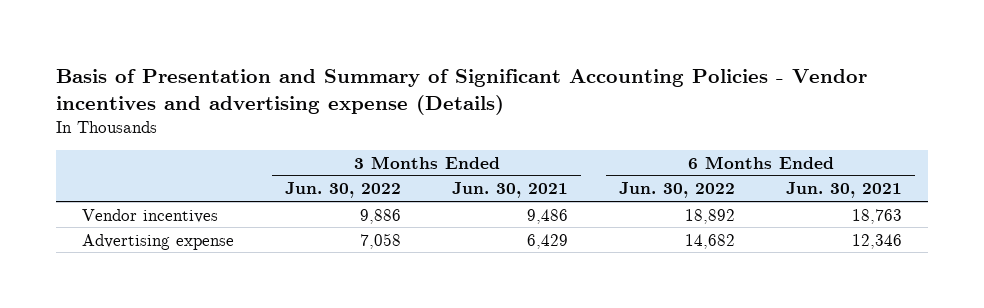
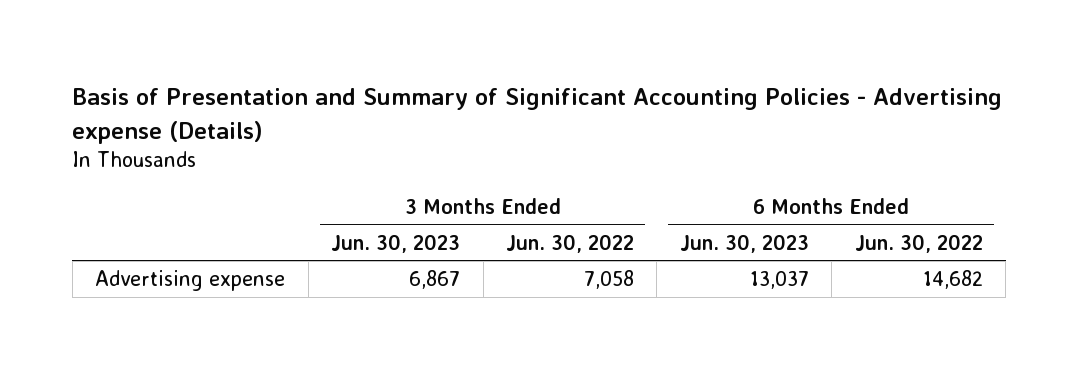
[56,69,868,115] Basis of Presentation and Summary of Significant Accounting Policies - Vendor incentives and advertising expense (Details) -> [72,88,1003,144] Basis of Presentation and Summary of Significant Accounting Policies - Advertising expense (Details)
[452,182,569,199] Jun. 30, 2021 -> none
[786,182,903,199] Jun. 30, 2021 -> none
none -> [331,233,461,253] Jun. 30, 2023
none -> [679,233,809,253] Jun. 30, 2023
[81,208,218,223] Vendor incentives -> none

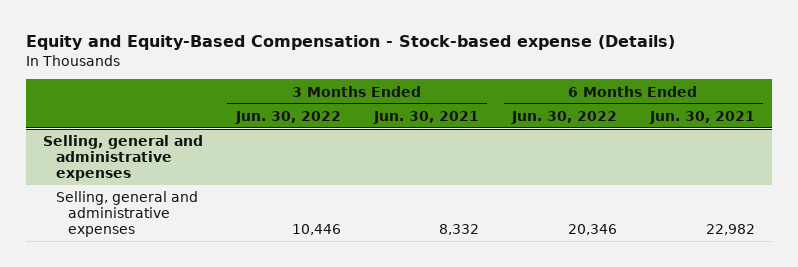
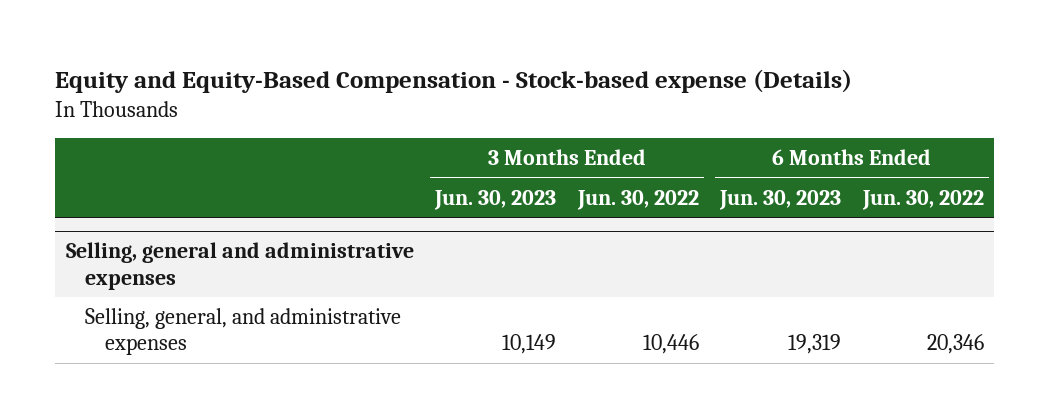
[372,110,479,124] Jun. 30, 2021 -> none
[649,110,756,124] Jun. 30, 2021 -> none
none -> [434,189,557,210] Jun. 30, 2023
none -> [719,189,842,210] Jun. 30, 2023
[55,191,198,237] Selling, general and administrative expenses -> [85,307,402,356] Selling, general, and administrative expenses

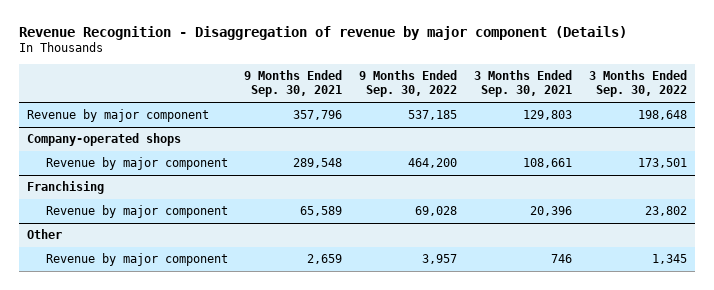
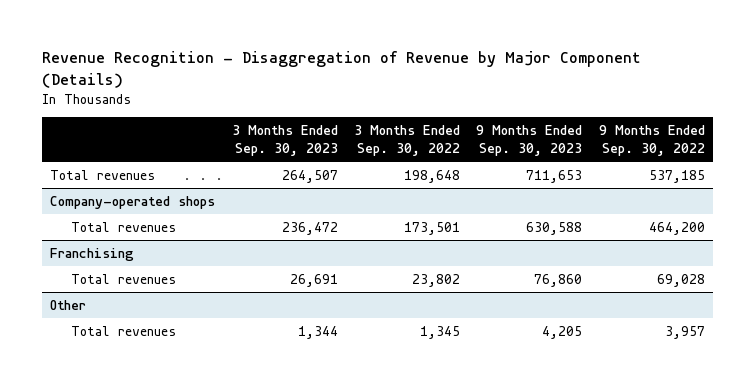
[18,25,627,40] Revenue Recognition - Disaggregation of revenue by major component (Details) -> [41,51,641,88] Revenue Recognition - Disaggregation of Revenue by Major Component (Details)
[244,69,343,98] 9 Months Ended Sep. 30, 2021 -> none
[473,69,572,98] 3 Months Ended Sep. 30, 2021 -> none
none -> [231,125,338,156] 3 Months Ended Sep. 30, 2023
none -> [476,125,583,156] 9 Months Ended Sep. 30, 2023
[27,109,210,123] Revenue by major component -> [50,169,156,180] Total revenues
[45,157,228,171] Revenue by major component -> [70,221,176,232] Total revenues
[45,205,228,219] Revenue by major component -> [70,273,176,284] Total revenues
[45,253,228,267] Revenue by major component -> [70,325,176,336] Total revenues

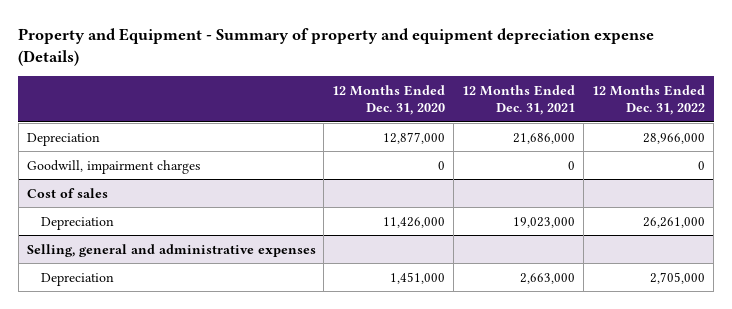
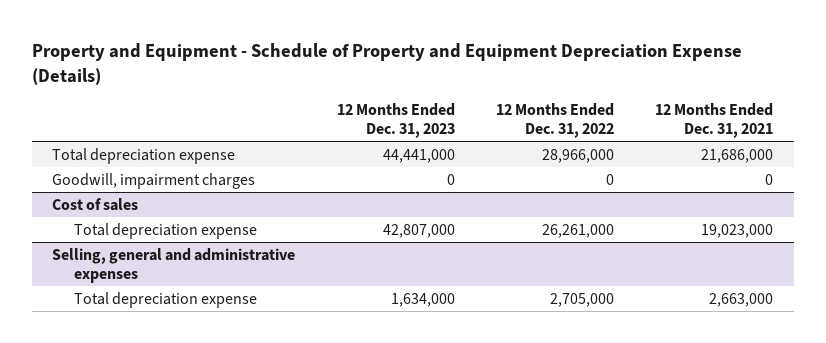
[18,28,655,67] Property and Equipment - Summary of property and equipment depreciation expense (Details) -> [31,42,742,85] Property and Equipment - Schedule of Property and Equipment Depreciation Expense (Details)
[332,84,446,116] 12 Months Ended Dec. 31, 2020 -> none
none -> [336,103,455,139] 12 Months Ended Dec. 31, 2023
[26,132,100,146] Depreciation -> [52,147,236,164] Total depreciation expense
[40,216,114,230] Depreciation -> [74,222,258,239] Total depreciation expense
[40,272,114,286] Depreciation -> [74,291,258,308] Total depreciation expense

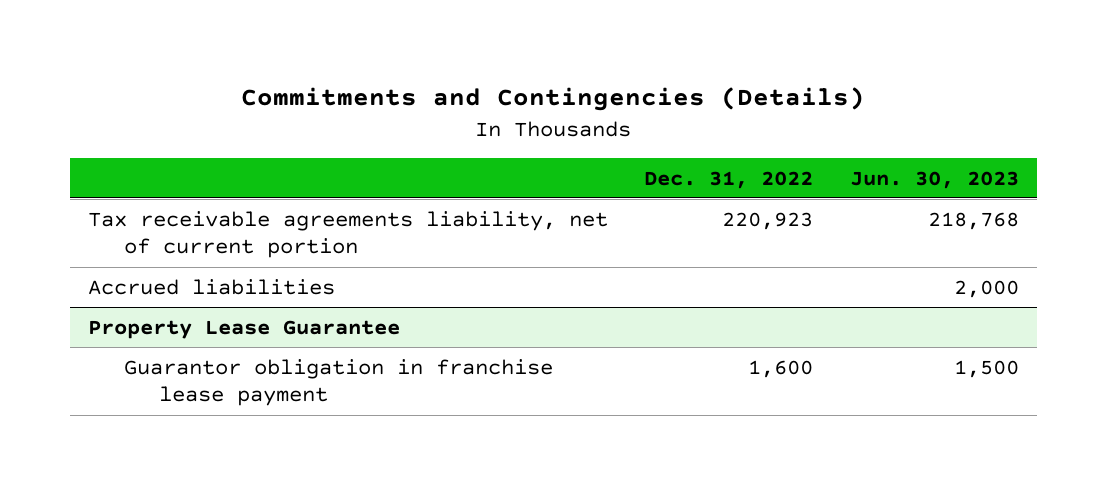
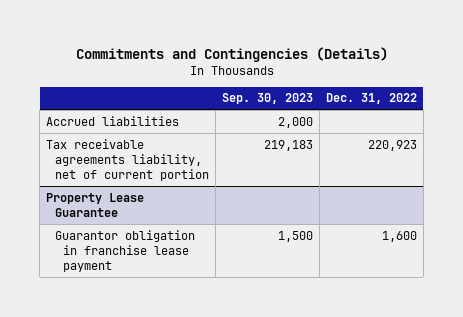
[849,170,1019,189] Jun. 30, 2023 -> none
none -> [221,93,313,105] Sep. 30, 2023
[88,210,609,259] Tax receivable agreements liability, net of current portion -> [46,138,209,182] Tax receivable agreements liability, net of current portion

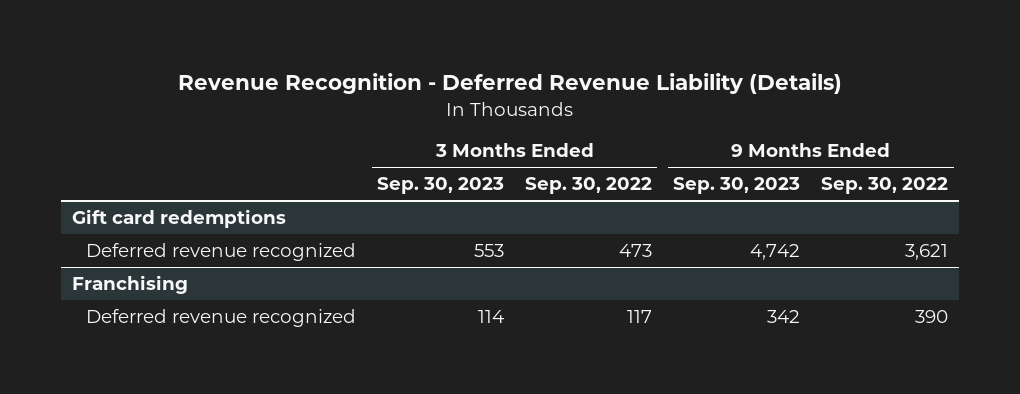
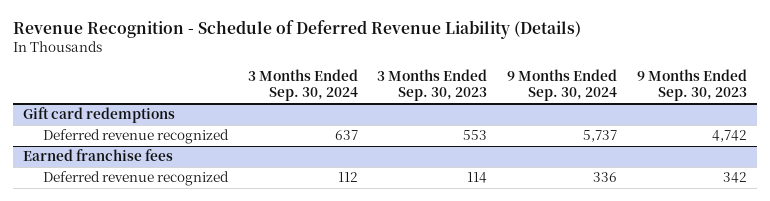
[178,73,843,95] Revenue Recognition - Deferred Revenue Liability (Details) -> [12,19,581,39] Revenue Recognition - Schedule of Deferred Revenue Liability (Details)
[525,177,653,195] Sep. 30, 2022 -> none
[821,177,949,195] Sep. 30, 2022 -> none
none -> [247,68,358,102] 3 Months Ended Sep. 30, 2024
none -> [507,68,618,102] 9 Months Ended Sep. 30, 2024
[71,275,188,295] Franchising -> [22,149,173,162] Earned franchise fees

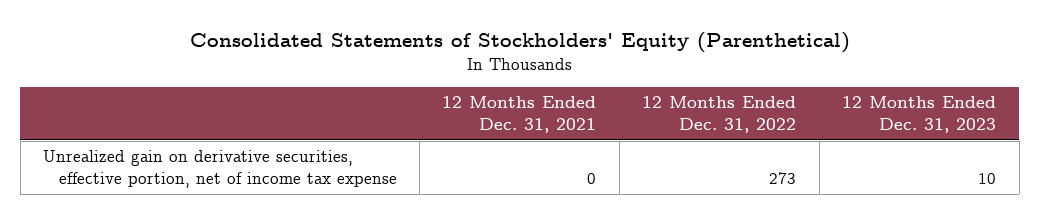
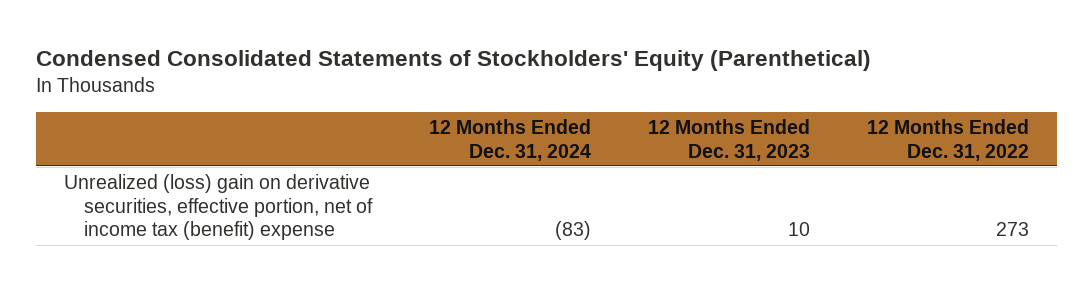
[189,31,850,53] Consolidated Statements of Stockholders' Equity (Parenthetical) -> [35,49,871,71] Condensed Consolidated Statements of Stockholders' Equity (Parenthetical)
[442,96,597,133] 12 Months Ended Dec. 31, 2021 -> none
none -> [428,118,591,161] 12 Months Ended Dec. 31, 2024
[43,150,397,189] Unrealized gain on derivative securities, effective portion, net of income tax expense -> [63,173,373,241] Unrealized (loss) gain on derivative securities, effective portion, net of income tax (benefit) expense

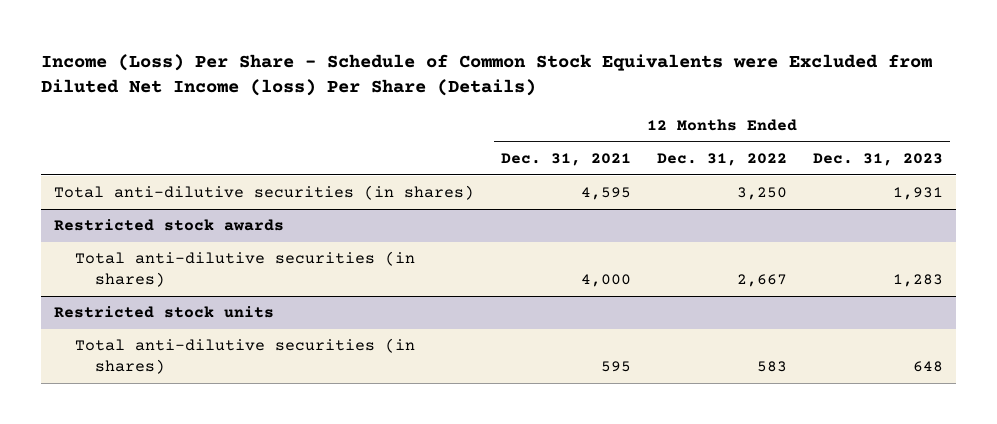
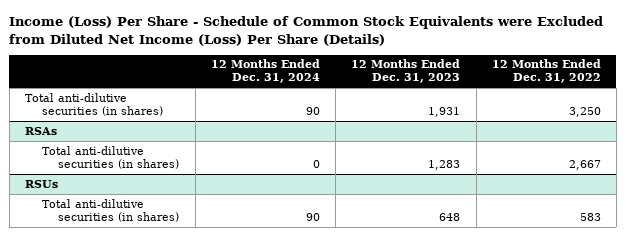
[41,53,933,97] Income (Loss) Per Share - Schedule of Common Stock Equivalents were Excluded from Diluted Net Income (loss) Per Share (Details) -> [9,16,604,46] Income (Loss) Per Share - Schedule of Common Stock Equivalents were Excluded from Diluted Net Income (Loss) Per Share (Details)
[500,152,631,166] Dec. 31, 2021 -> none
none -> [210,59,320,84] 12 Months Ended Dec. 31, 2024
[54,219,285,232] Restricted stock awards -> [24,126,57,135] RSAs
[54,306,275,319] Restricted stock units -> [24,179,58,188] RSUs

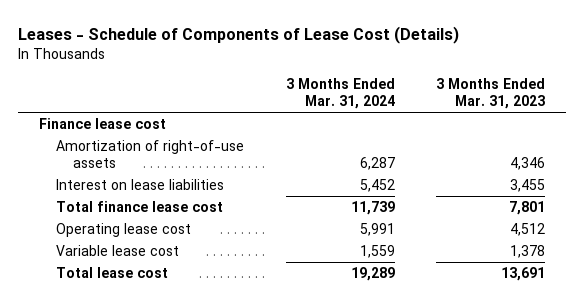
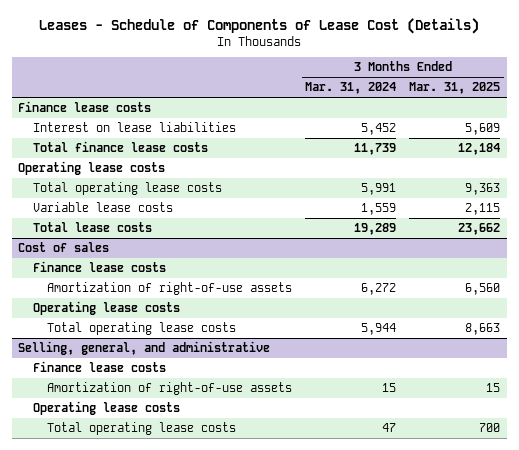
[436,78,546,110] 3 Months Ended Mar. 31, 2023 -> none
none -> [409,82,501,95] Mar. 31, 2025
[55,140,244,169] Amortization of right-of-use assets -> none
[39,118,167,130] Finance lease cost -> [18,101,152,113] Finance lease costs
[55,201,223,213] Total finance lease cost -> [32,141,208,153] Total finance lease costs
none -> [18,161,166,176] Operating lease costs
[55,223,191,238] Operating lease cost -> [32,182,222,196] Total operating lease costs
[55,245,179,257] Variable lease cost -> [32,202,173,213] Variable lease costs
[55,267,168,279] Total lease cost -> [32,222,152,233] Total lease costs
none -> [18,242,110,253] Cost of sales
none -> [32,261,166,273] Finance lease costs
none -> [46,282,292,296] Amortization of right-of-use assets
none -> [32,301,180,316] Operating lease costs
none -> [46,322,236,336] Total operating lease costs
none -> [18,341,271,356] Selling, general, and administrative
none -> [32,361,166,373] Finance lease costs
none -> [46,382,292,396] Amortization of right-of-use assets
none -> [32,401,180,416] Operating lease costs
none -> [46,422,236,436] Total operating lease costs

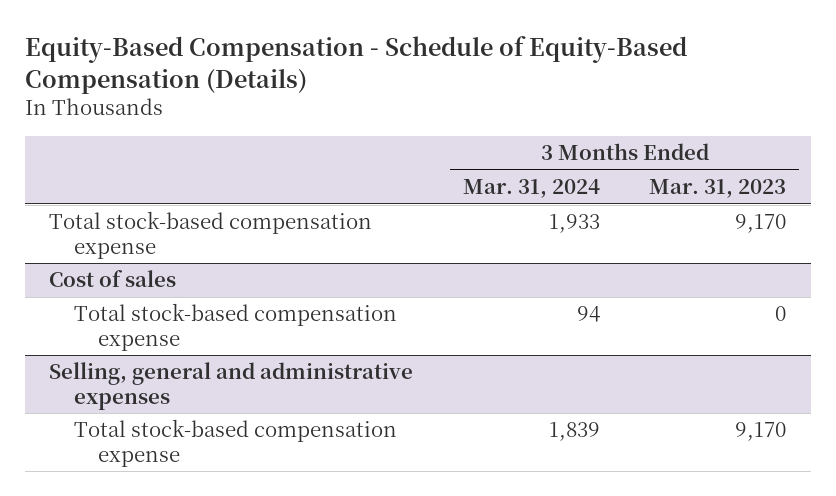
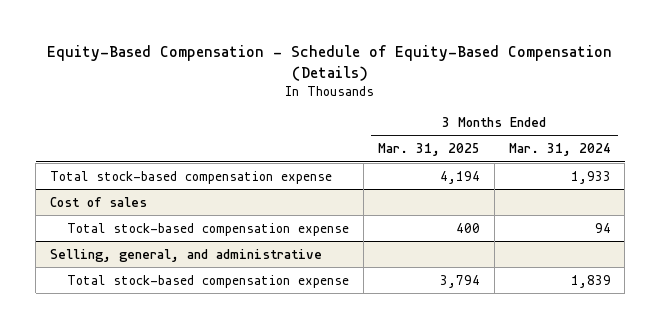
[649,179,787,199] Mar. 31, 2023 -> none
none -> [378,143,481,157] Mar. 31, 2025
[49,362,414,410] Selling, general and administrative expenses -> [50,248,323,262] Selling, general, and administrative

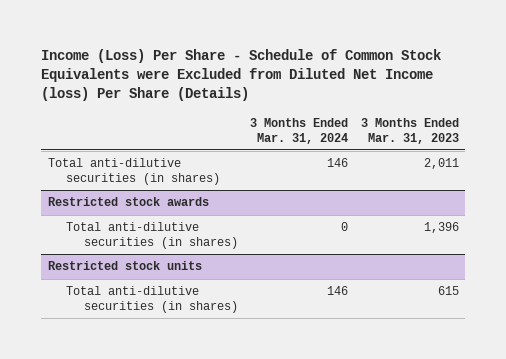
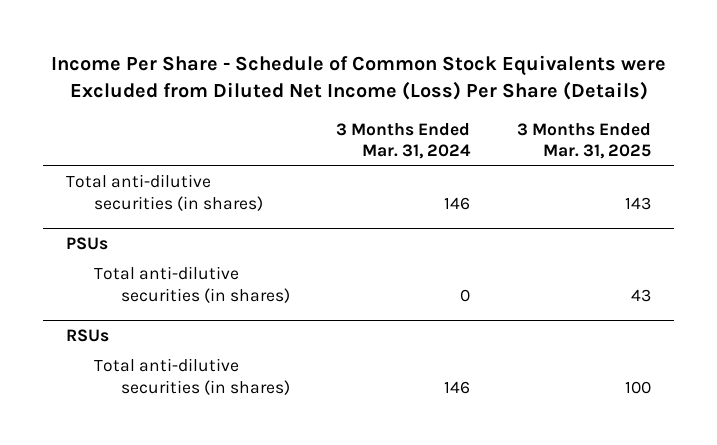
[41,49,442,102] Income (Loss) Per Share - Schedule of Common Stock Equivalents were Excluded from Diluted Net Income (loss) Per Share (Details) -> [50,55,666,101] Income Per Share - Schedule of Common Stock Equivalents were Excluded from Diluted Net Income (Loss) Per Share (Details)
[360,117,459,144] 3 Months Ended Mar. 31, 2023 -> none
none -> [516,123,651,160] 3 Months Ended Mar. 31, 2025
[47,197,209,207] Restricted stock awards -> none
none -> [66,237,109,251] PSUs
[47,261,202,271] Restricted stock units -> [66,329,110,343] RSUs

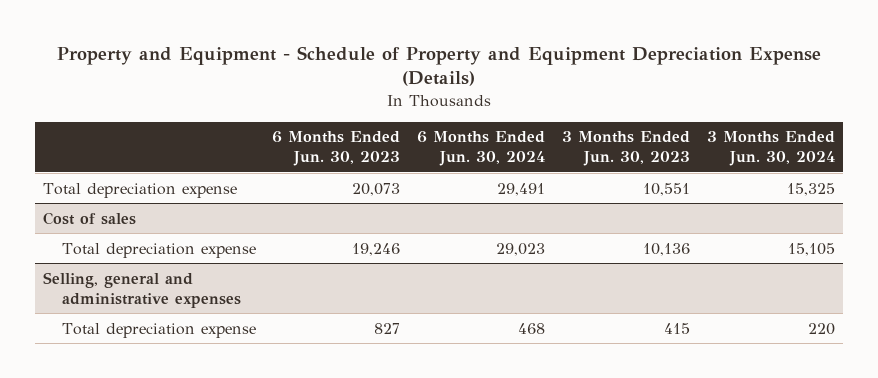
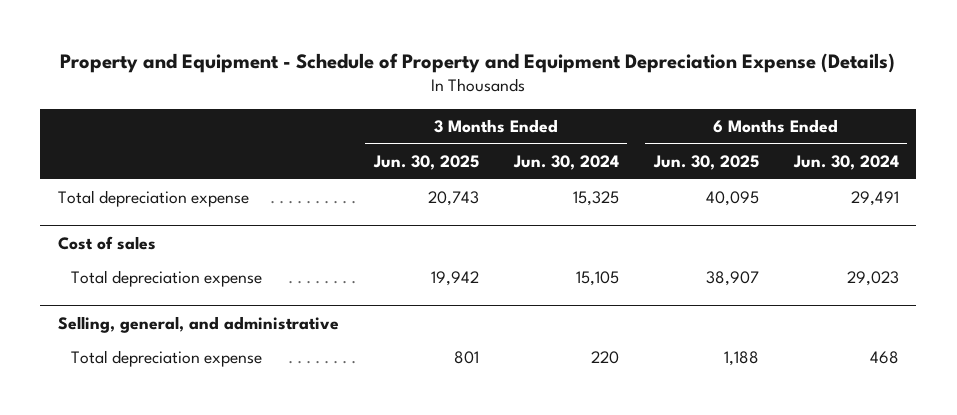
[272,131,401,167] 6 Months Ended Jun. 30, 2023 -> none
[561,131,690,167] 3 Months Ended Jun. 30, 2023 -> none
none -> [372,155,479,171] Jun. 30, 2025
none -> [652,155,759,171] Jun. 30, 2025
[43,271,241,308] Selling, general and administrative expenses -> [57,315,339,333] Selling, general, and administrative

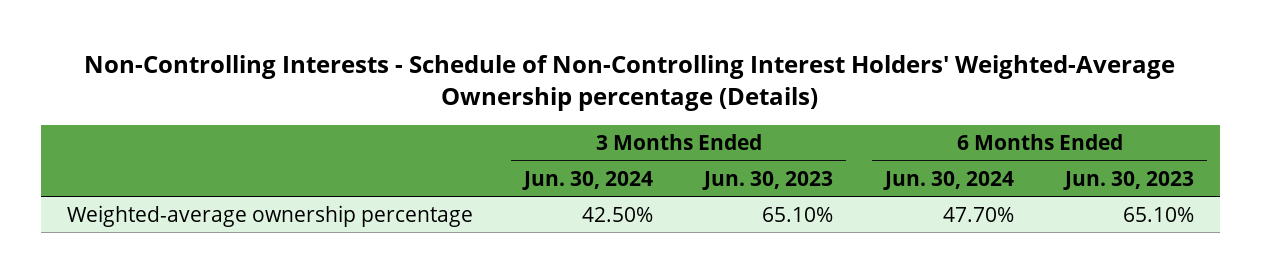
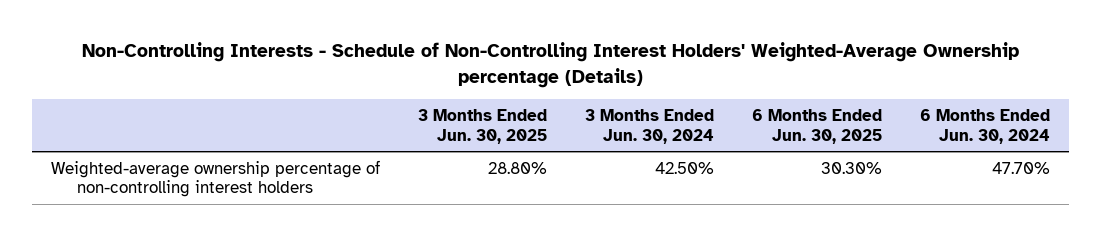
[702,170,834,190] Jun. 30, 2023 -> none
[1063,170,1195,190] Jun. 30, 2023 -> none
none -> [418,109,548,144] 3 Months Ended Jun. 30, 2025
none -> [752,109,883,144] 6 Months Ended Jun. 30, 2025
[66,205,473,228] Weighted-average ownership percentage -> [50,159,380,198] Weighted-average ownership percentage of non-controlling interest holders

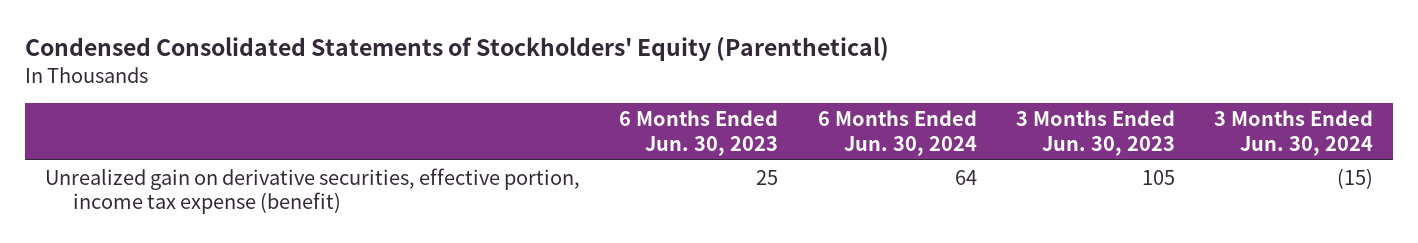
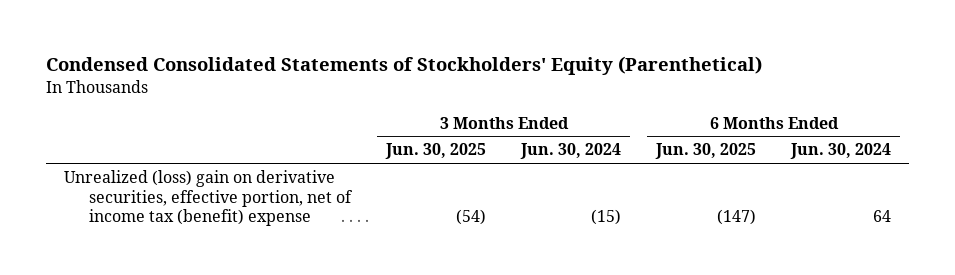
[619,110,779,156] 6 Months Ended Jun. 30, 2023 -> none
[1015,110,1175,156] 3 Months Ended Jun. 30, 2023 -> none
none -> [385,143,487,160] Jun. 30, 2025
none -> [655,143,757,160] Jun. 30, 2025
[44,167,580,215] Unrealized gain on derivative securities, effective portion, income tax expense (benefit) -> [64,170,354,226] Unrealized (loss) gain on derivative securities, effective portion, net of income tax (benefit) expense

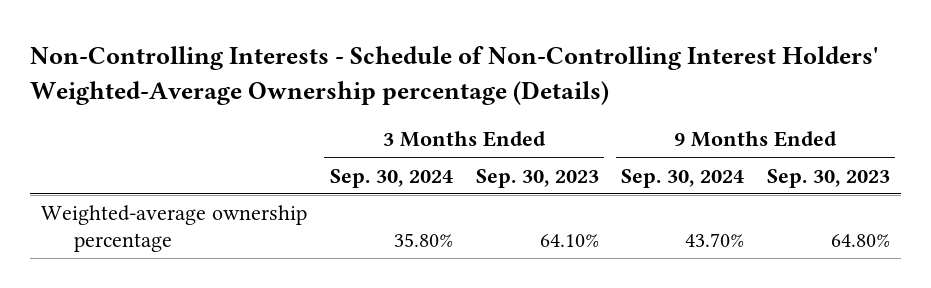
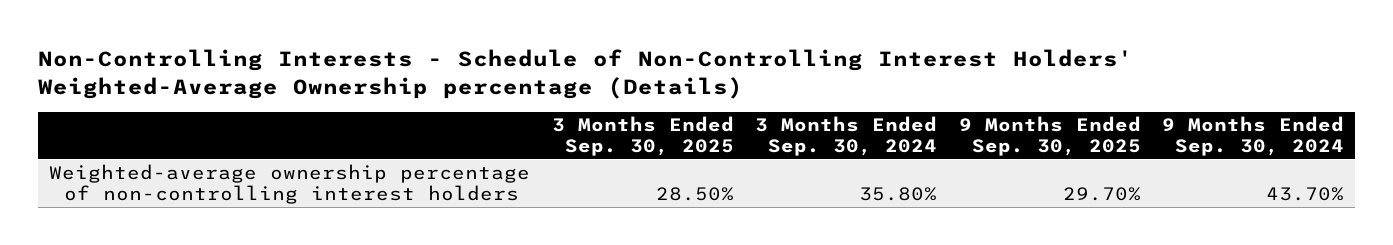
[475,168,599,188] Sep. 30, 2023 -> none
[766,168,890,188] Sep. 30, 2023 -> none
none -> [551,116,734,156] 3 Months Ended Sep. 30, 2025
none -> [958,116,1141,156] 9 Months Ended Sep. 30, 2025
[41,205,308,252] Weighted-average ownership percentage -> [49,164,531,205] Weighted-average ownership percentage of non-controlling interest holders

